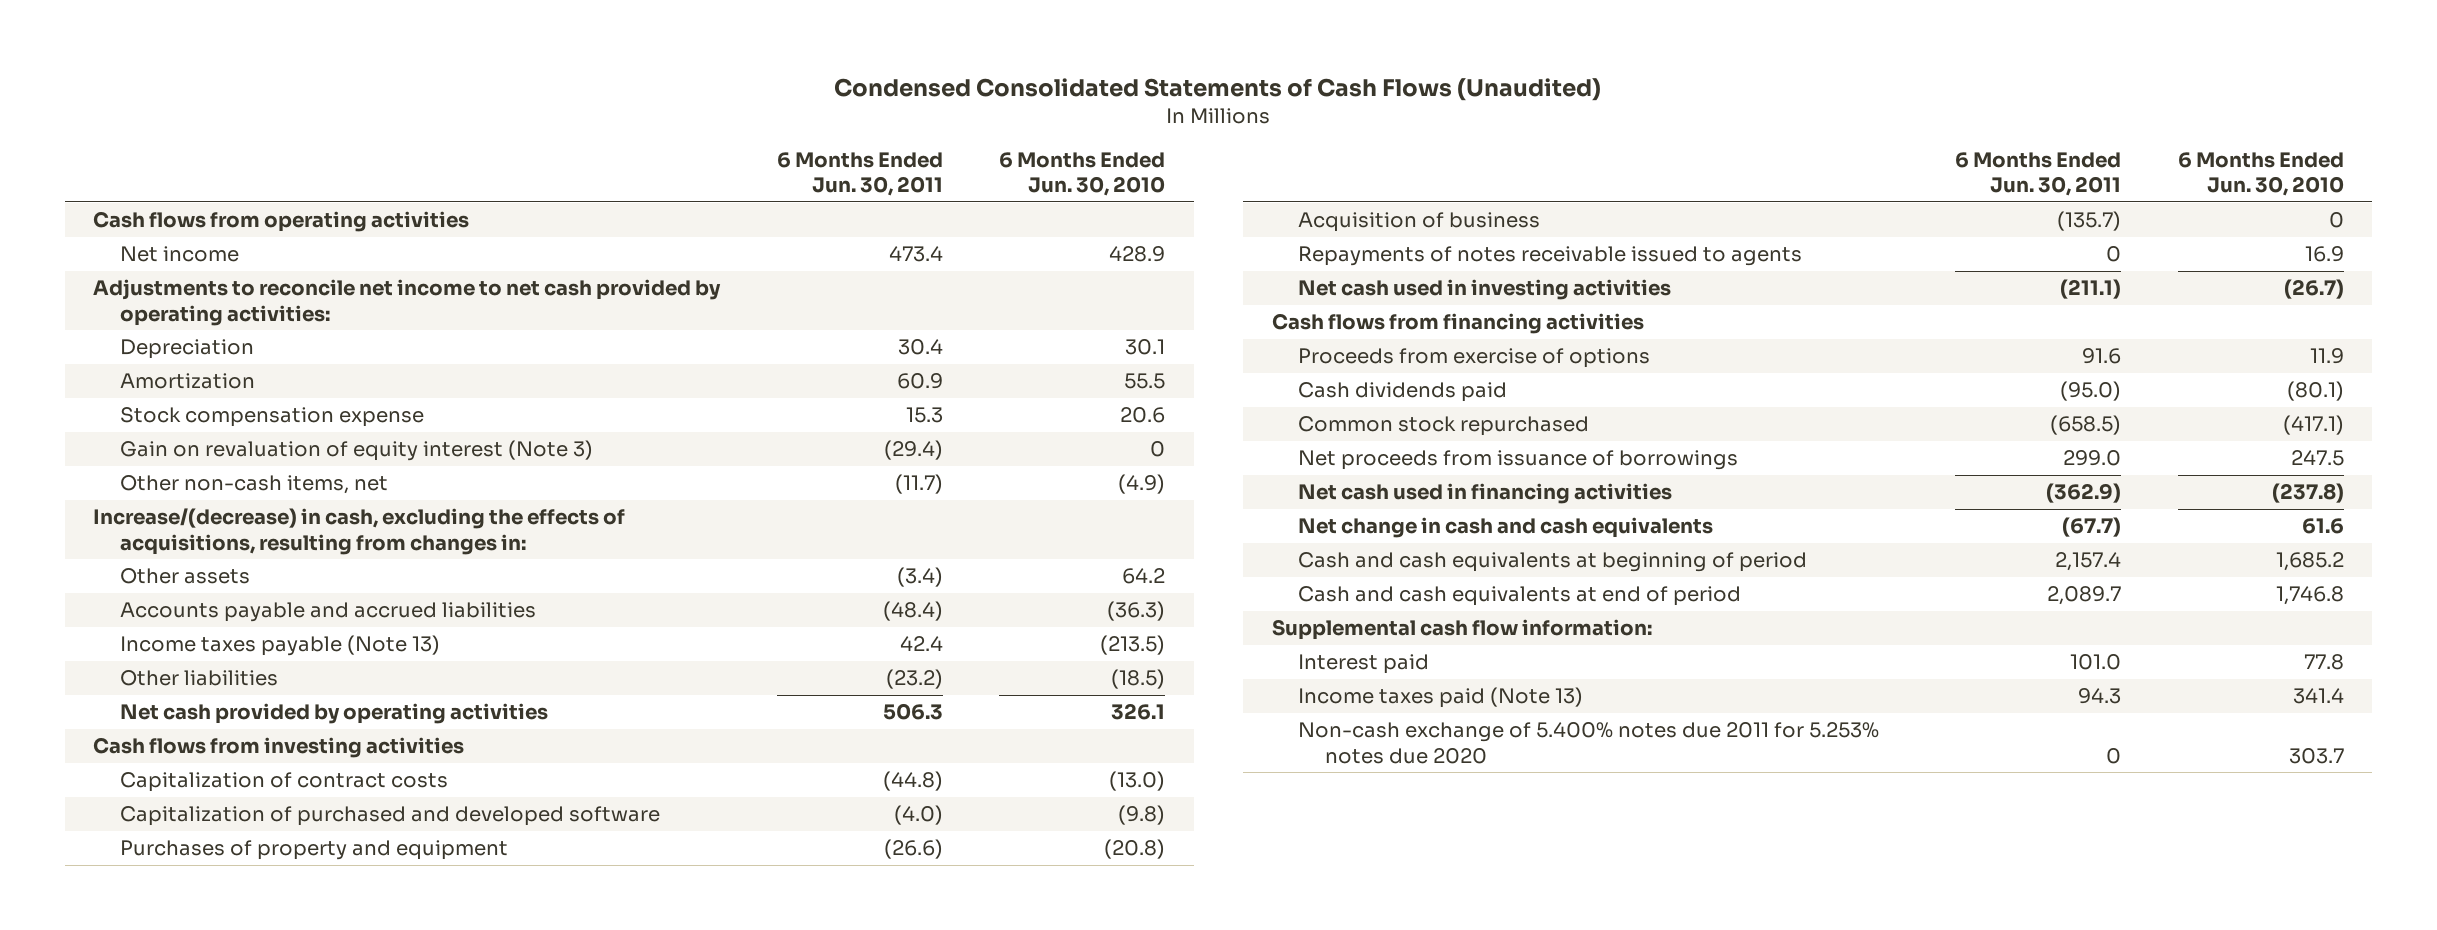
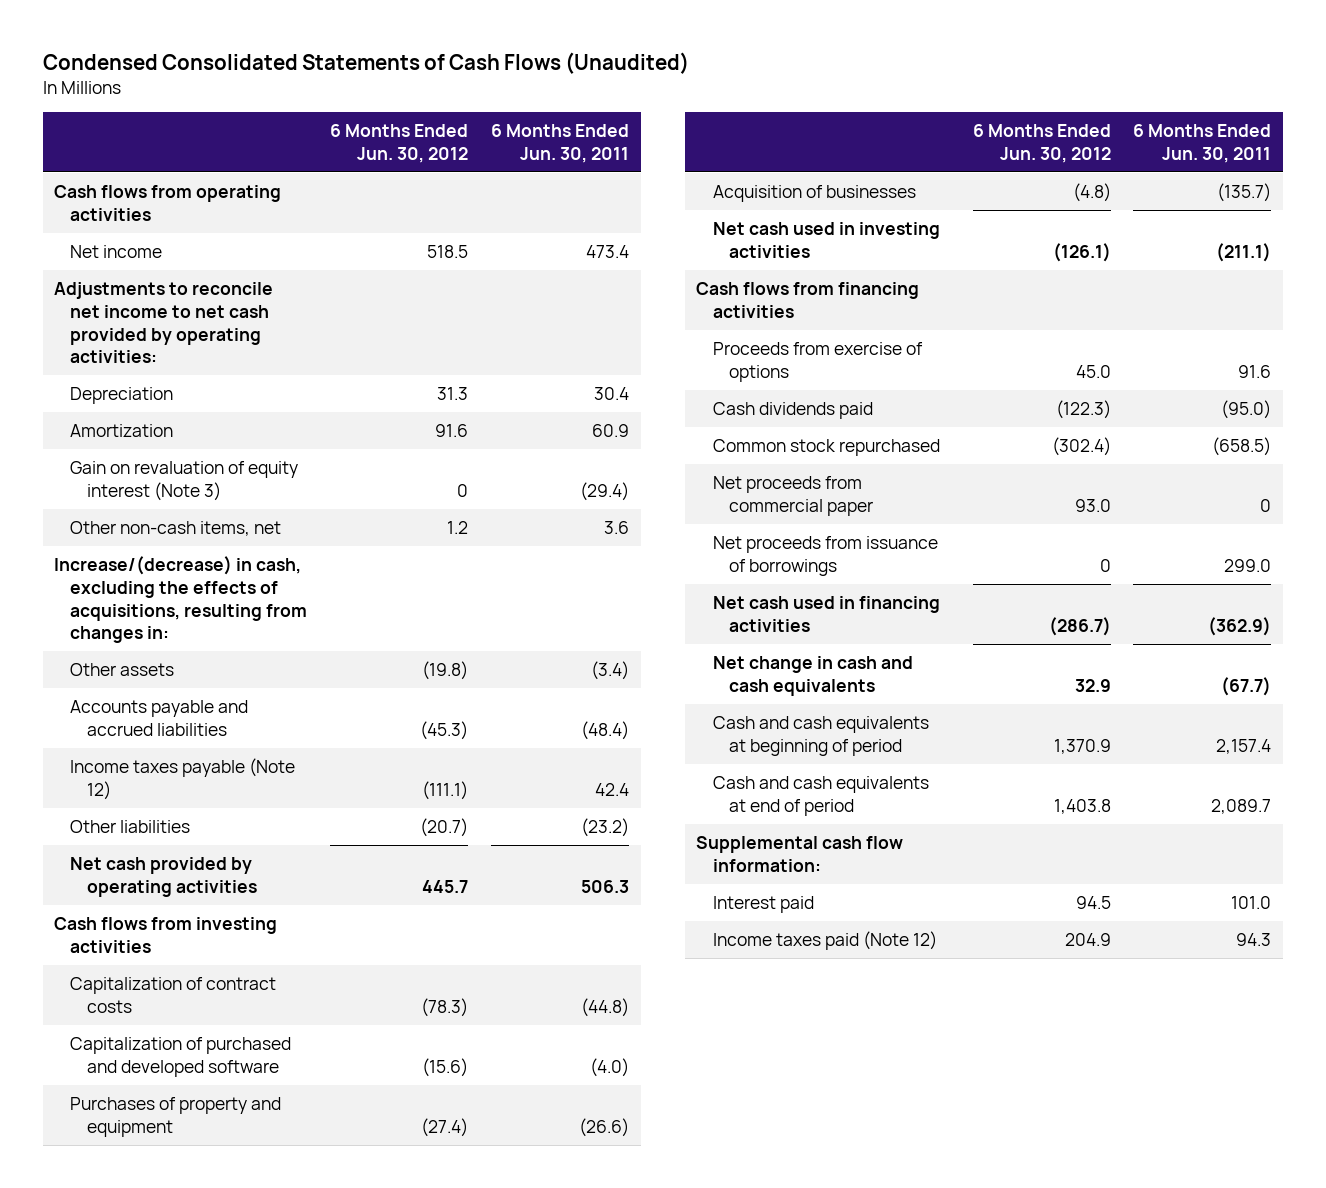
[999,151,1166,197] 6 Months Ended Jun. 30, 2010 -> none
none -> [330,123,469,163] 6 Months Ended Jun. 30, 2012
[119,407,424,428] Stock compensation expense -> none
[894,474,943,495] (11.7) -> [604,520,630,534] 3.6
[119,635,440,657] Income taxes payable (Note 13) -> [70,757,296,800] Income taxes payable (Note 12)
[1298,246,1803,267] Repayments of notes receivable issued to agents -> none
[1298,212,1541,233] Acquisition of business -> [712,184,916,202] Acquisition of businesses
none -> [712,475,873,516] Net proceeds from commercial paper
[1298,722,1880,764] Non-cash exchange of 5.400% notes due 2011 for 5.253% notes due 2020 -> none
[1298,687,1584,709] Income taxes paid (Note 13) -> [712,930,937,950] Income taxes paid (Note 12)

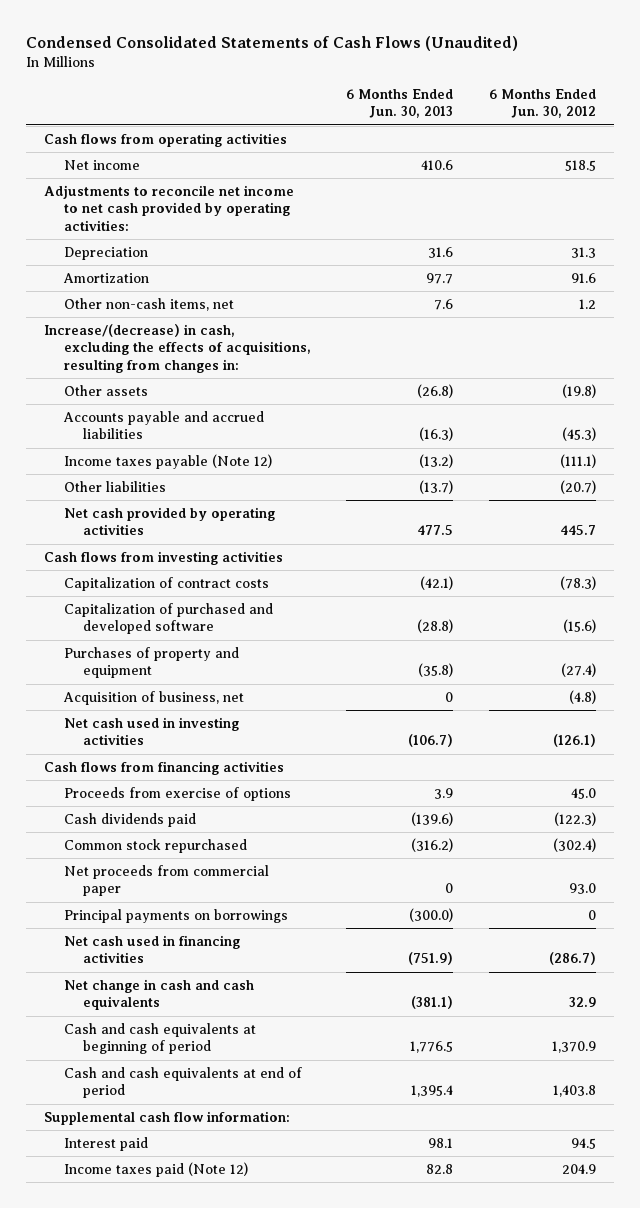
[491,123,630,163] 6 Months Ended Jun. 30, 2011 -> none
none -> [346,89,454,119] 6 Months Ended Jun. 30, 2013
[70,460,299,501] Gain on revaluation of equity interest (Note 3) -> none
[712,184,916,202] Acquisition of businesses -> [62,690,244,705] Acquisition of business, net
[712,535,938,576] Net proceeds from issuance of borrowings -> none
none -> [63,908,288,923] Principal payments on borrowings

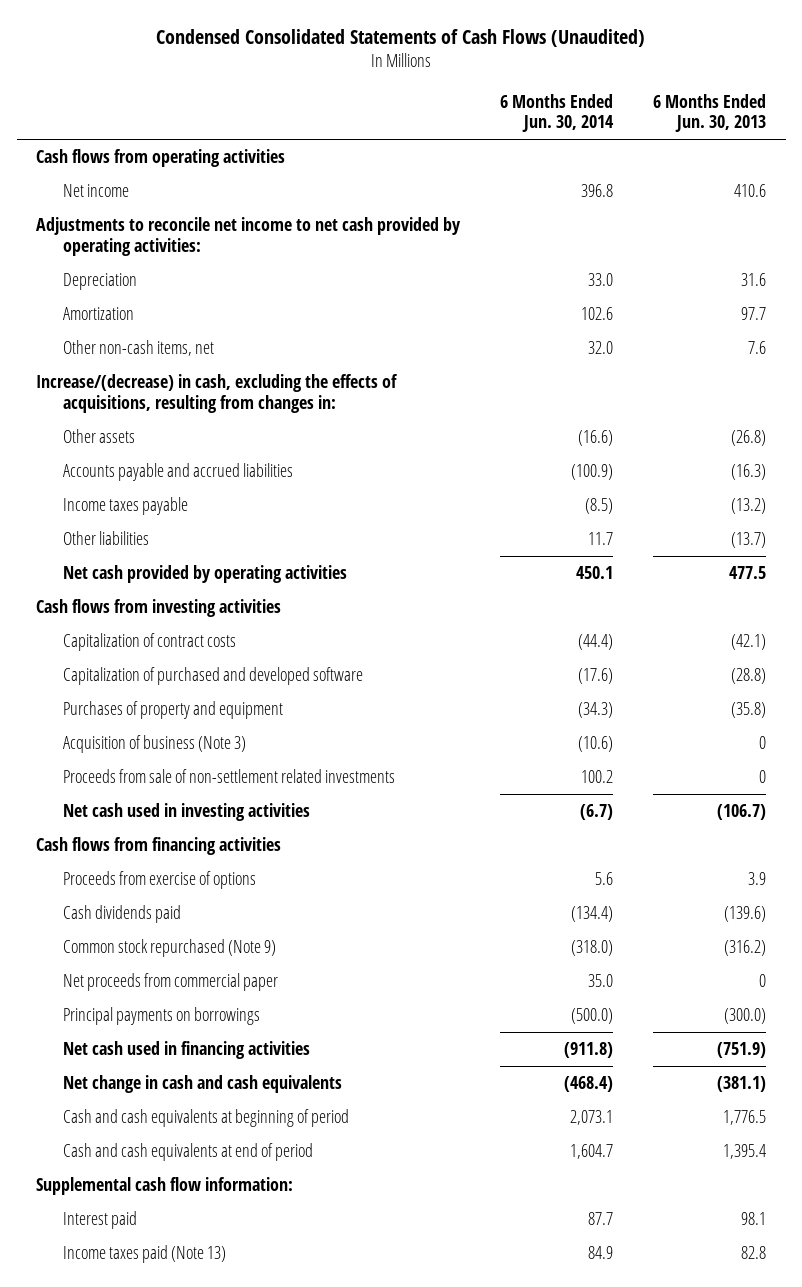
[489,89,597,119] 6 Months Ended Jun. 30, 2012 -> none
none -> [500,93,615,133] 6 Months Ended Jun. 30, 2014
[63,453,272,469] Income taxes payable (Note 12) -> [63,497,189,516] Income taxes payable
[62,690,244,705] Acquisition of business, net -> [63,735,247,754] Acquisition of business (Note 3)
none -> [63,769,396,784] Proceeds from sale of non-settlement related investments
[63,838,247,853] Common stock repurchased -> [63,939,277,958] Common stock repurchased (Note 9)
[63,1161,248,1177] Income taxes paid (Note 12) -> [63,1245,227,1264] Income taxes paid (Note 13)

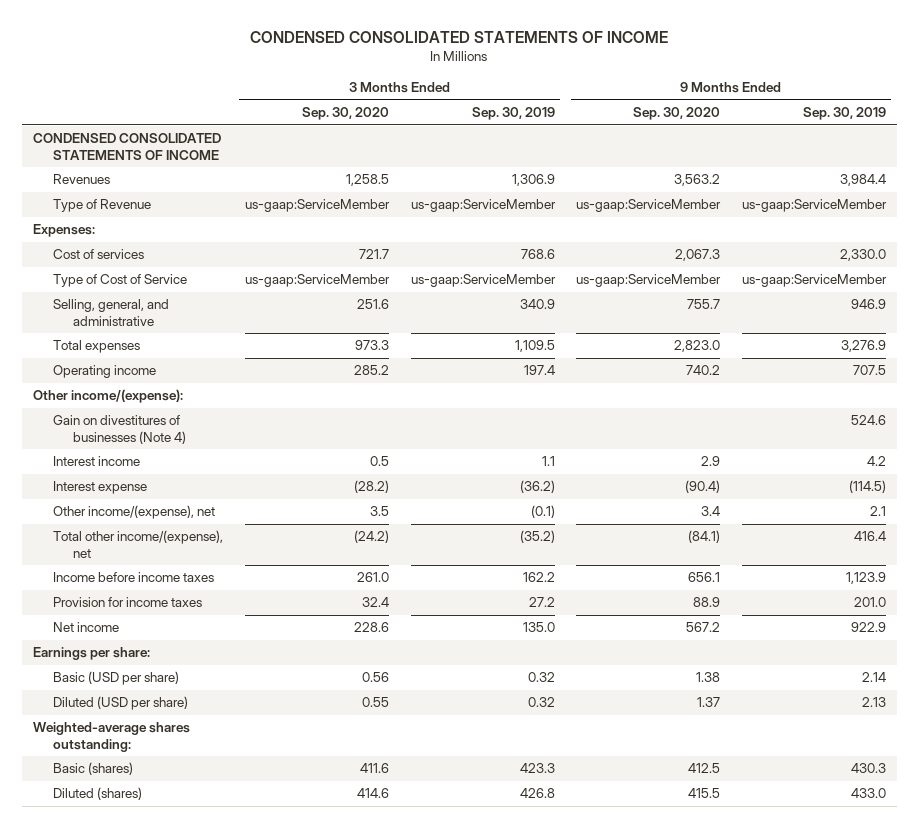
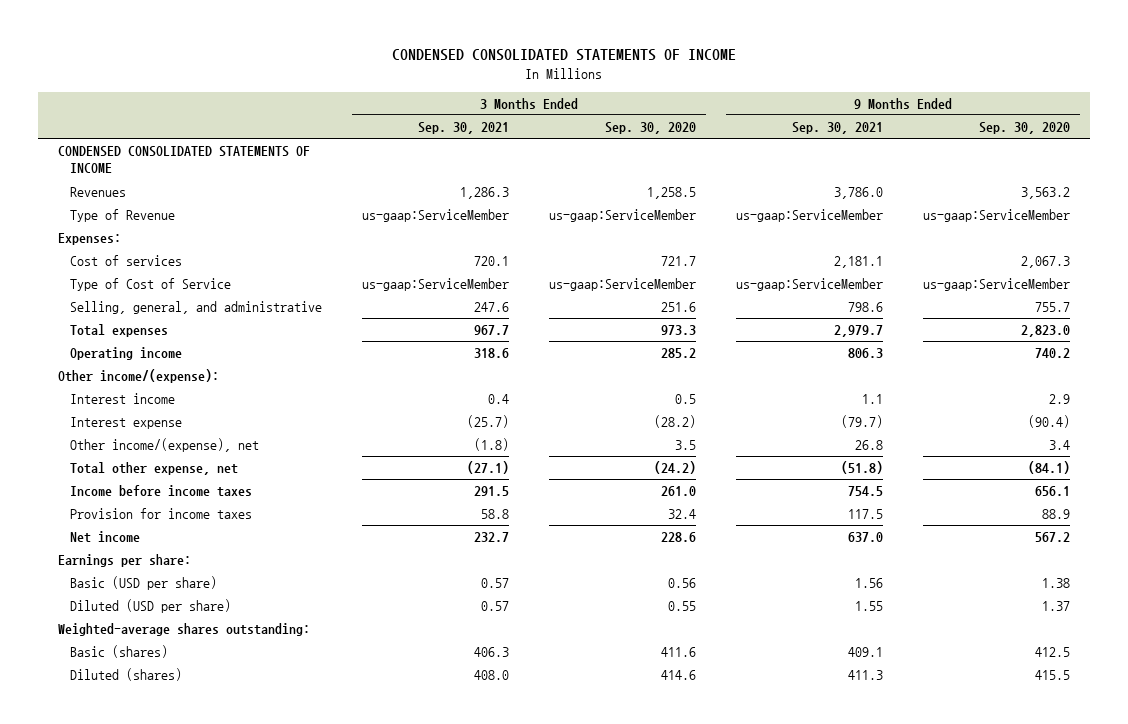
[471,106,555,120] Sep. 30, 2019 -> none
[802,106,886,120] Sep. 30, 2019 -> none
none -> [418,121,510,134] Sep. 30, 2021
none -> [792,121,884,134] Sep. 30, 2021
[53,415,187,444] Gain on divestitures of businesses (Note 4) -> none
[53,530,224,558] Total other income/(expense), net -> [70,462,239,476] Total other expense, net

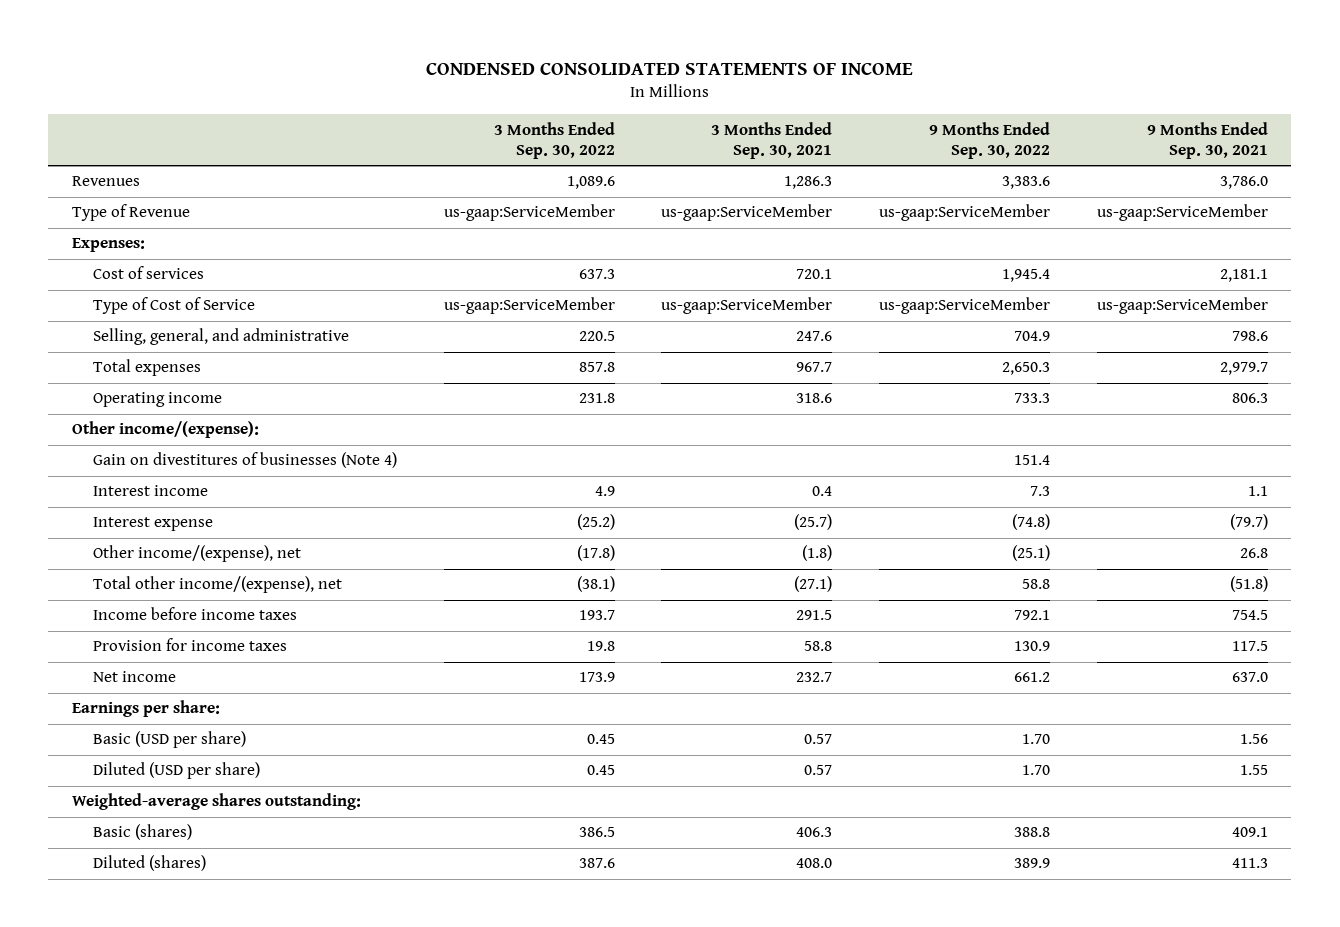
[605,121,697,134] Sep. 30, 2020 -> none
[978,121,1070,134] Sep. 30, 2020 -> none
none -> [493,121,615,159] 3 Months Ended Sep. 30, 2022
none -> [929,121,1051,159] 9 Months Ended Sep. 30, 2022
[58,146,311,174] CONDENSED CONSOLIDATED STATEMENTS OF INCOME -> none
none -> [92,452,397,469] Gain on divestitures of businesses (Note 4)
[70,462,239,476] Total other expense, net -> [92,576,342,594] Total other income/(expense), net

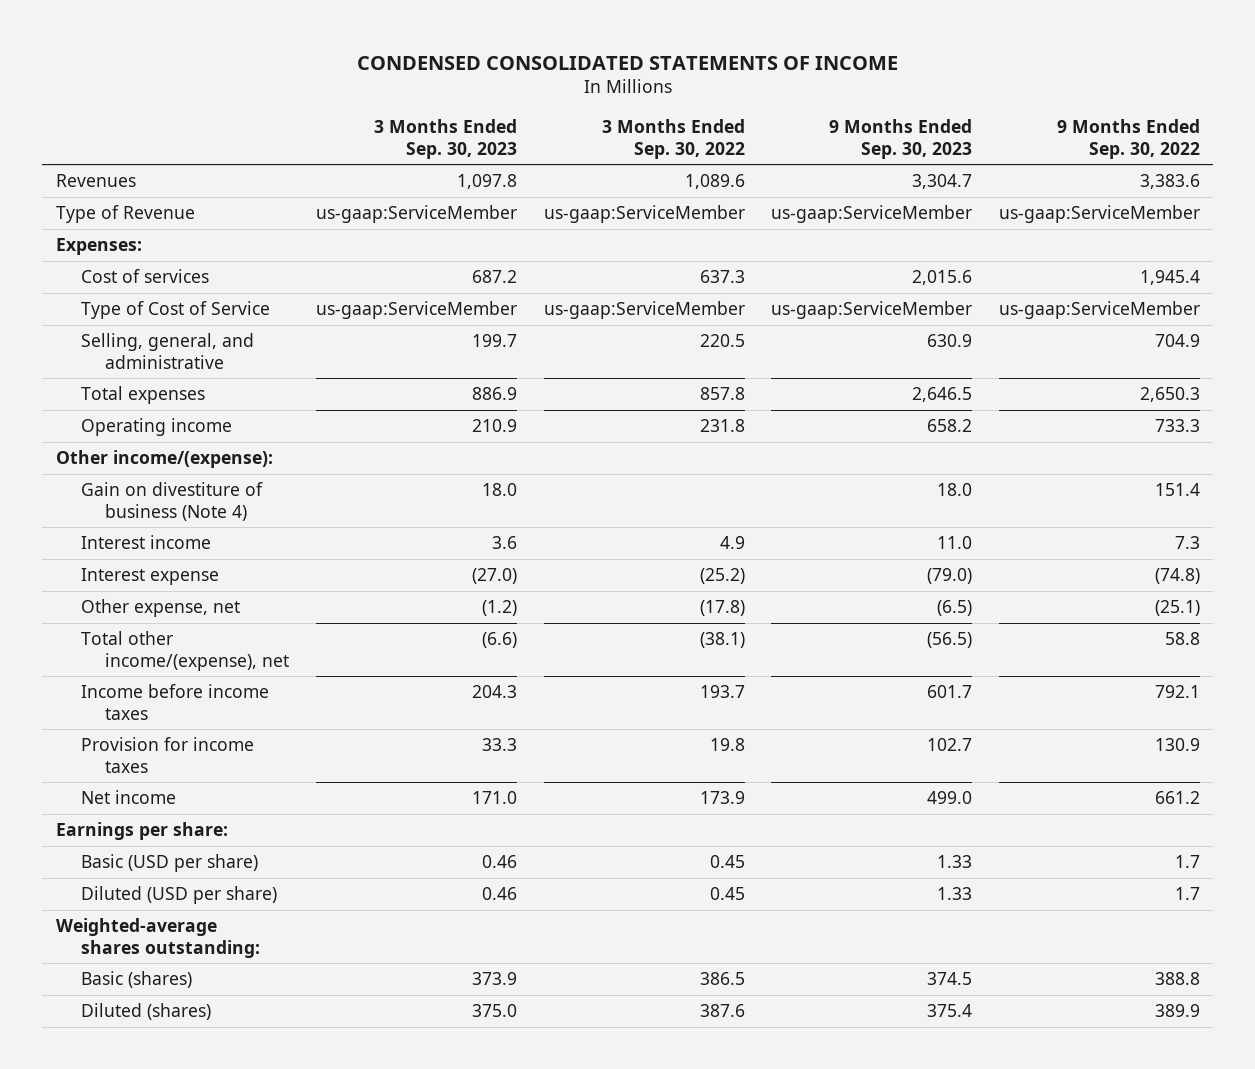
[711,121,833,159] 3 Months Ended Sep. 30, 2021 -> none
[1146,121,1268,159] 9 Months Ended Sep. 30, 2021 -> none
none -> [374,119,518,159] 3 Months Ended Sep. 30, 2023
none -> [829,119,973,159] 9 Months Ended Sep. 30, 2023
[92,452,397,469] Gain on divestitures of businesses (Note 4) -> [80,482,263,521] Gain on divestiture of business (Note 4)
[92,545,301,563] Other income/(expense), net -> [80,599,240,618] Other expense, net
[1022,734,1051,745] 1.70 -> [1174,855,1200,869] 1.7
[1022,765,1051,776] 1.70 -> [1174,887,1200,901] 1.7

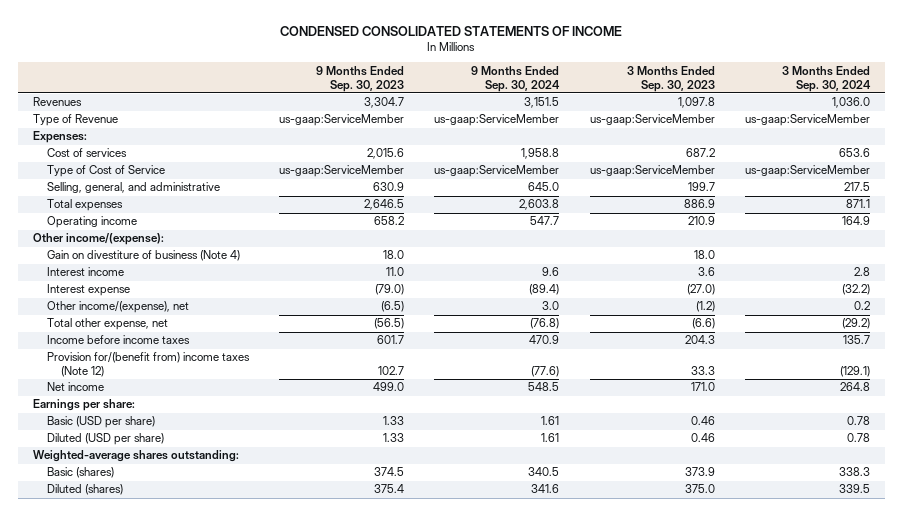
[601,119,745,159] 3 Months Ended Sep. 30, 2022 -> none
[1056,119,1200,159] 9 Months Ended Sep. 30, 2022 -> none
none -> [471,65,561,92] 9 Months Ended Sep. 30, 2024
none -> [781,65,871,92] 3 Months Ended Sep. 30, 2024
[80,599,240,618] Other expense, net -> [47,301,190,314] Other income/(expense), net
[80,631,290,671] Total other income/(expense), net -> [47,318,169,331] Total other expense, net
[80,737,254,773] Provision for income taxes -> [47,352,251,378] Provision for/(benefit from) income taxes (Note 12)

